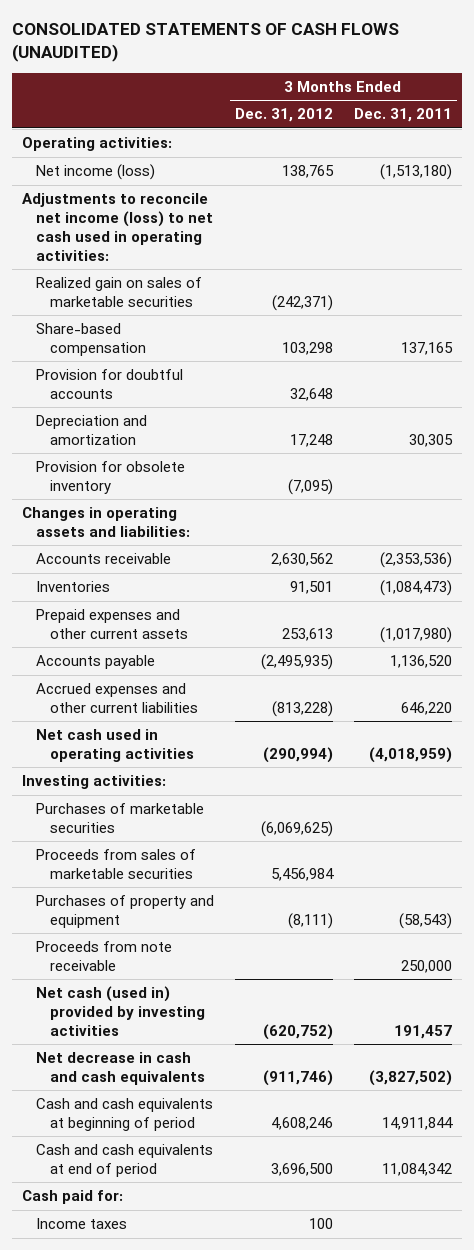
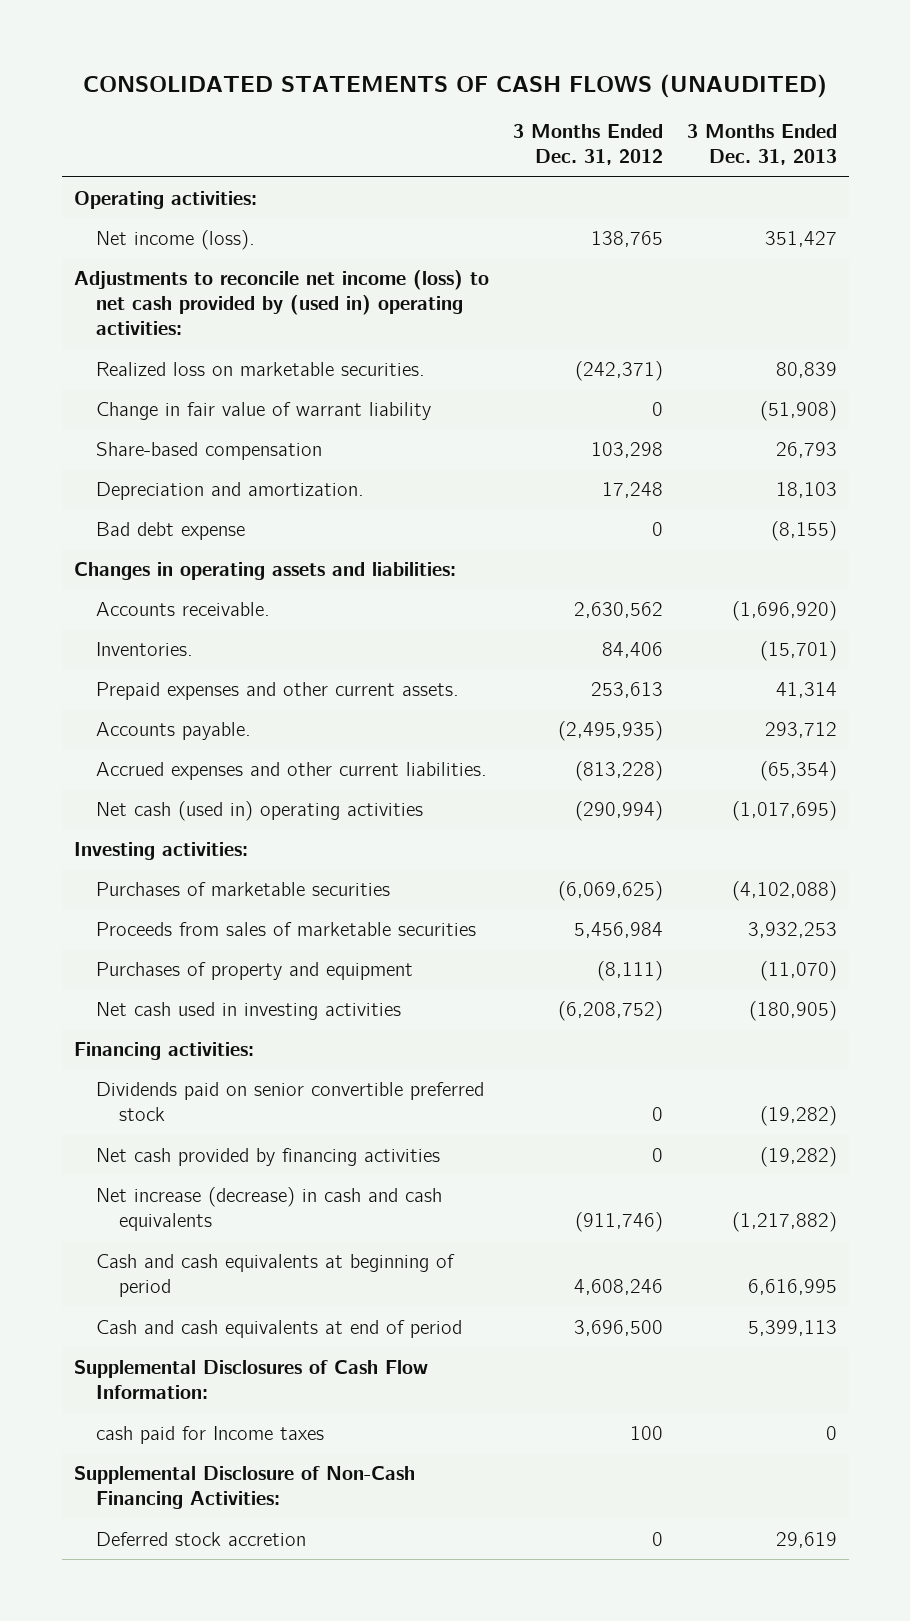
[353,108,452,123] Dec. 31, 2011 -> none
none -> [686,124,837,166] 3 Months Ended Dec. 31, 2013
[36,164,156,181] Net income (loss) -> [96,229,256,250] Net income (loss).
[22,193,214,261] Adjustments to reconcile net income (loss) to net cash used in operating activities: -> [73,269,489,336] Adjustments to reconcile net income (loss) to net cash provided by (used in) operating activities:
[36,277,203,307] Realized gain on sales of marketable securities -> [96,361,426,376] Realized loss on marketable securities.
none -> [96,401,432,420] Change in fair value of warrant liability
[36,369,184,399] Provision for doubtful accounts -> none
[36,461,186,494] Provision for obsolete inventory -> none
[36,415,148,445] Depreciation and amortization -> [96,481,365,500] Depreciation and amortization.
none -> [96,521,246,540] Bad debt expense
[36,553,172,565] Accounts receivable -> [96,601,271,616] Accounts receivable.
[36,581,111,593] Inventories -> [96,641,194,656] Inventories.
[289,581,333,595] 91,501 -> [601,641,663,658] 84,406
[36,609,188,639] Prepaid expenses and other current assets -> [96,681,460,700] Prepaid expenses and other current assets.
[36,655,156,670] Accounts payable -> [96,721,252,740] Accounts payable.
[36,683,198,713] Accrued expenses and other current liabilities -> [96,761,488,780] Accrued expenses and other current liabilities.
[36,729,194,762] Net cash used in operating activities -> [96,800,424,821] Net cash (used in) operating activities
[36,941,173,971] Proceeds from note receivable -> none
[36,986,205,1036] Net cash (used in) provided by investing activities -> [96,1001,402,1020] Net cash used in investing activities
[262,1023,333,1040] (620,752) -> [557,1000,663,1021] (6,208,752)
none -> [73,1041,254,1060] Financing activities:
none -> [96,1081,485,1122] Dividends paid on senior convertible preferred stock
none -> [96,1147,441,1166] Net cash provided by financing activities
[36,1052,205,1085] Net decrease in cash and cash equivalents -> [96,1186,443,1232] Net increase (decrease) in cash and cash equivalents
[22,1190,124,1205] Cash paid for: -> none
none -> [73,1359,428,1400] Supplemental Disclosures of Cash Flow Information:
[36,1218,128,1230] Income taxes -> [96,1425,325,1444] cash paid for Income taxes
none -> [73,1465,415,1510] Supplemental Disclosure of Non-Cash Financing Activities:
none -> [96,1531,307,1546] Deferred stock accretion

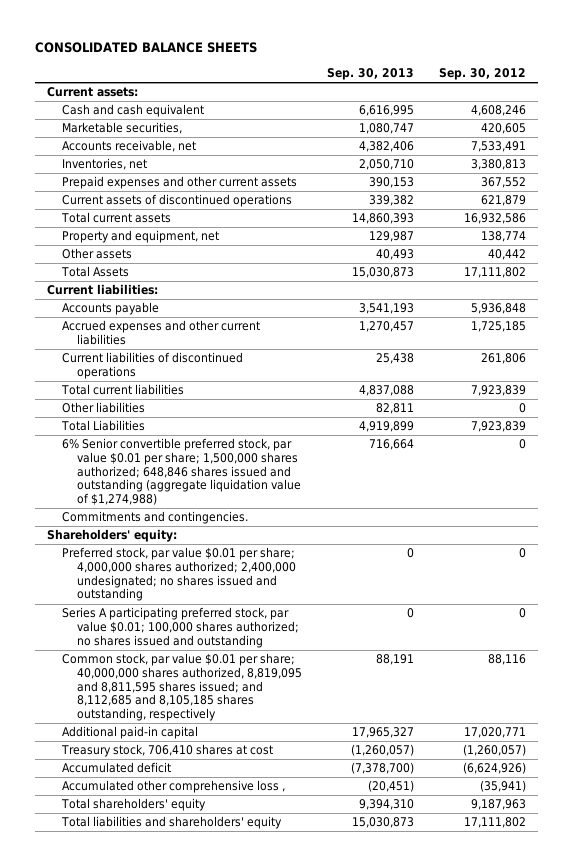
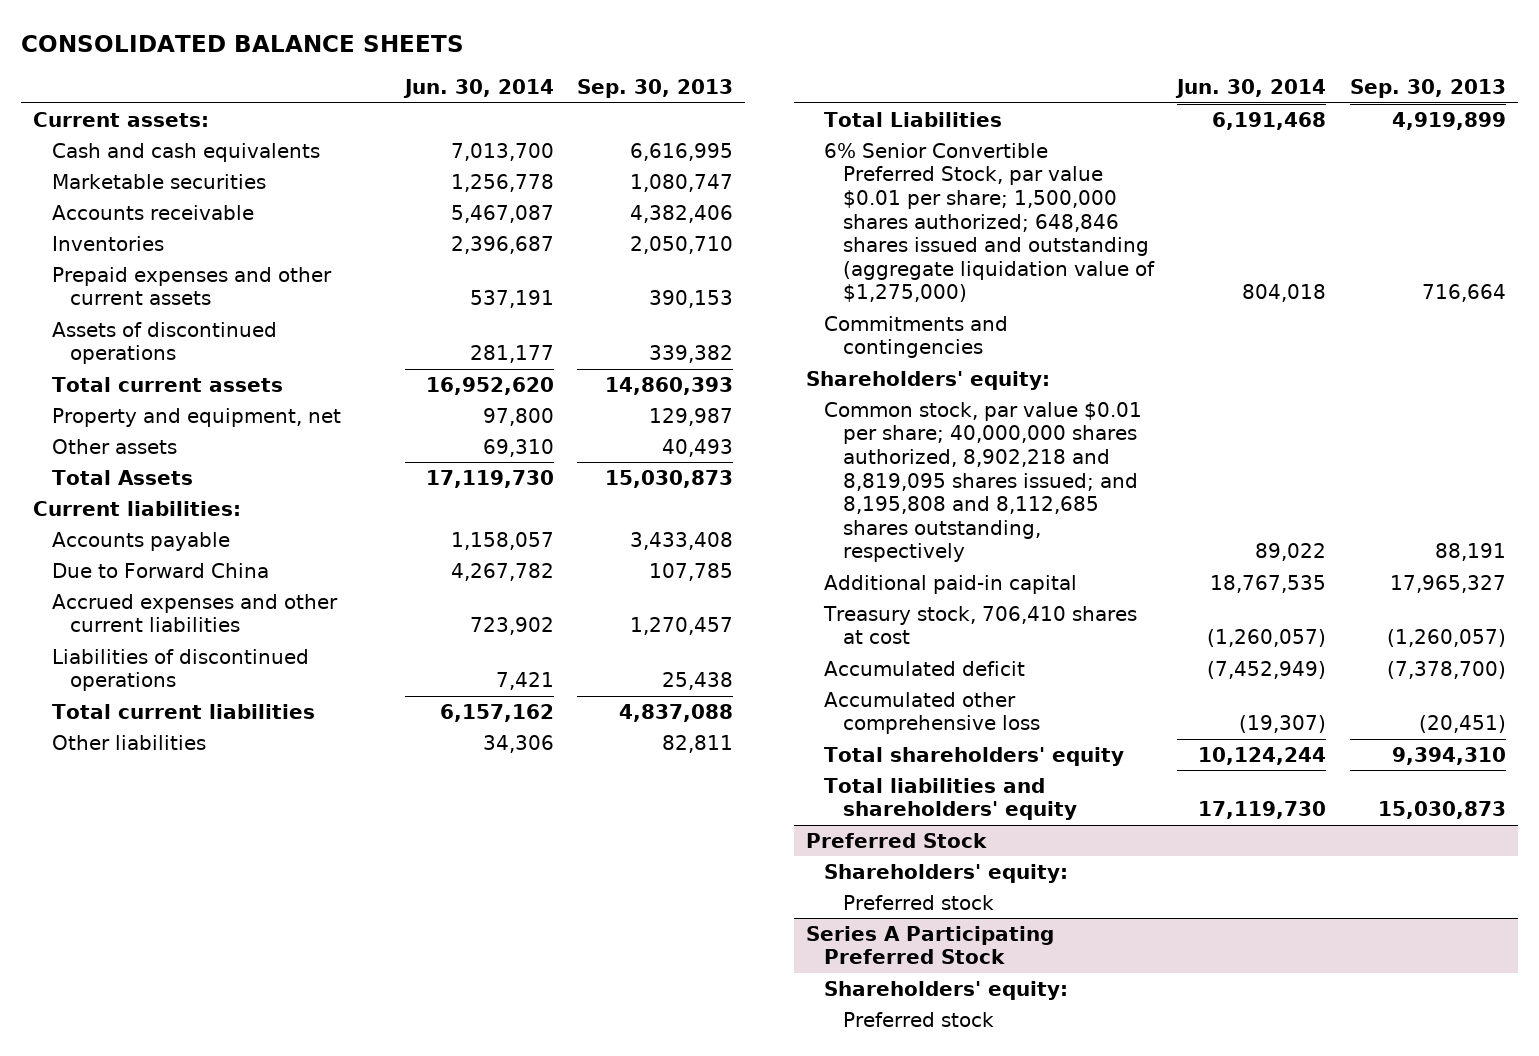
[438,68,526,81] Sep. 30, 2012 -> none
none -> [402,79,554,99] Jun. 30, 2014
[62,104,205,118] Cash and cash equivalent -> [51,142,320,162] Cash and cash equivalents
[62,122,183,135] Marketable securities, -> [51,173,266,189] Marketable securities
[62,140,197,153] Accounts receivable, net -> [51,204,254,220] Accounts receivable
[62,158,148,171] Inventories, net -> [51,235,164,251] Inventories
[62,194,293,208] Current assets of discontinued operations -> [51,321,277,365] Assets of discontinued operations
[358,303,414,315] 3,541,193 -> [630,531,734,550] 3,433,408
none -> [51,562,269,578] Due to Forward China
[62,352,244,380] Current liabilities of discontinued operations -> [51,648,309,692] Liabilities of discontinued operations
[62,438,302,506] 6% Senior convertible preferred stock, par value $0.01 per share; 1,500,000 shares authorized; 648,846 shares issued and outstanding (aggregate liquidation value of $1,274,988) -> [824,142,1155,303] 6% Senior Convertible Preferred Stock, par value $0.01 per share; 1,500,000 shares authorized; 648,846 shares issued and outstanding (aggregate liquidation value of $1,275,000)
[62,511,249,525] Commitments and contingencies. -> [824,315,1009,359] Commitments and contingencies
[62,547,297,602] Preferred stock, par value $0.01 per share; 4,000,000 shares authorized; 2,400,000 undesignated; no shares issued and outstanding -> none
[62,607,300,648] Series A participating preferred stock, par value $0.01; 100,000 shares authorized; no shares issued and outstanding -> none
[62,653,303,722] Common stock, par value $0.01 per share; 40,000,000 shares authorized, 8,819,095 and 8,811,595 shares issued; and 8,112,685 and 8,105,185 shares outstanding, respectively -> [824,401,1143,563] Common stock, par value $0.01 per share; 40,000,000 shares authorized, 8,902,218 and 8,819,095 shares issued; and 8,195,808 and 8,112,685 shares outstanding, respectively
[62,780,286,794] Accumulated other comprehensive loss , -> [824,691,1040,735] Accumulated other comprehensive loss
none -> [805,832,987,848] Preferred Stock
none -> [824,863,1069,883] Shareholders' equity:
none -> [842,894,994,910] Preferred stock
none -> [805,925,1054,965] Series A Participating Preferred Stock
none -> [824,980,1069,1000] Shareholders' equity:
none -> [842,1011,994,1027] Preferred stock

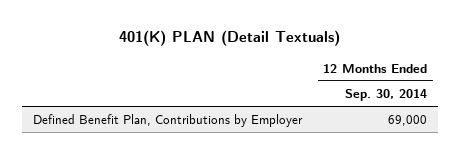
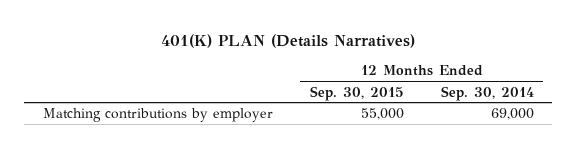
[119,30,341,47] 401(K) PLAN (Detail Textuals) -> [161,33,416,48] 401(K) PLAN (Details Narratives)
none -> [309,85,404,101] Sep. 30, 2015
[32,114,303,128] Defined Benefit Plan, Contributions by Employer -> [42,108,273,123] Matching contributions by employer

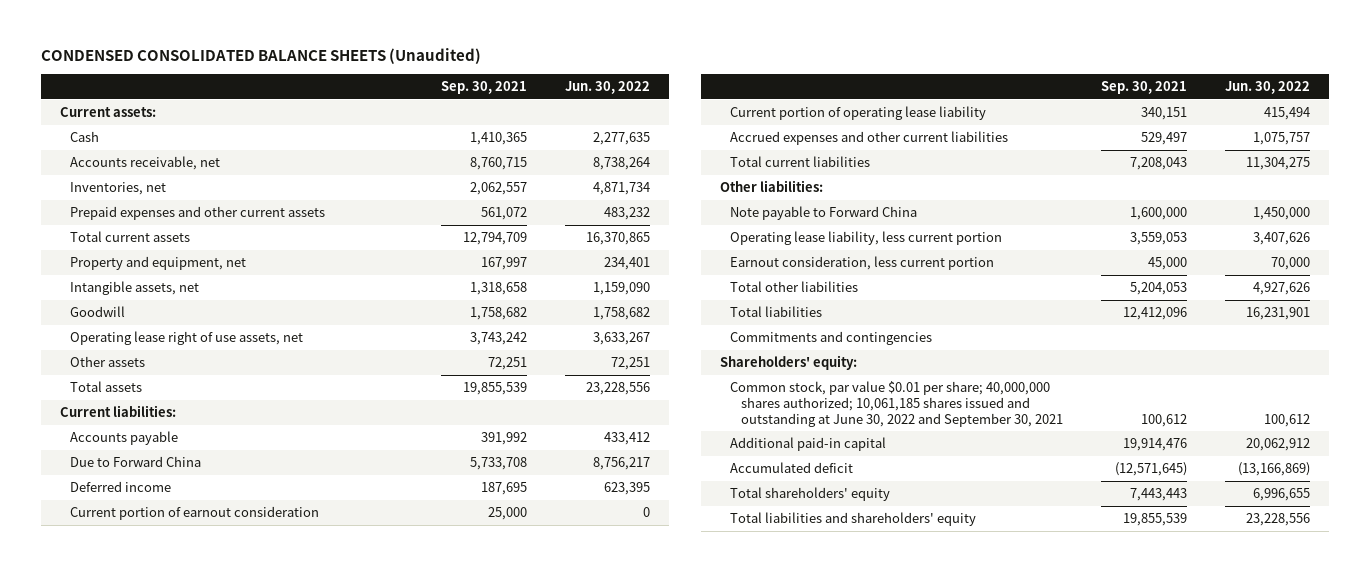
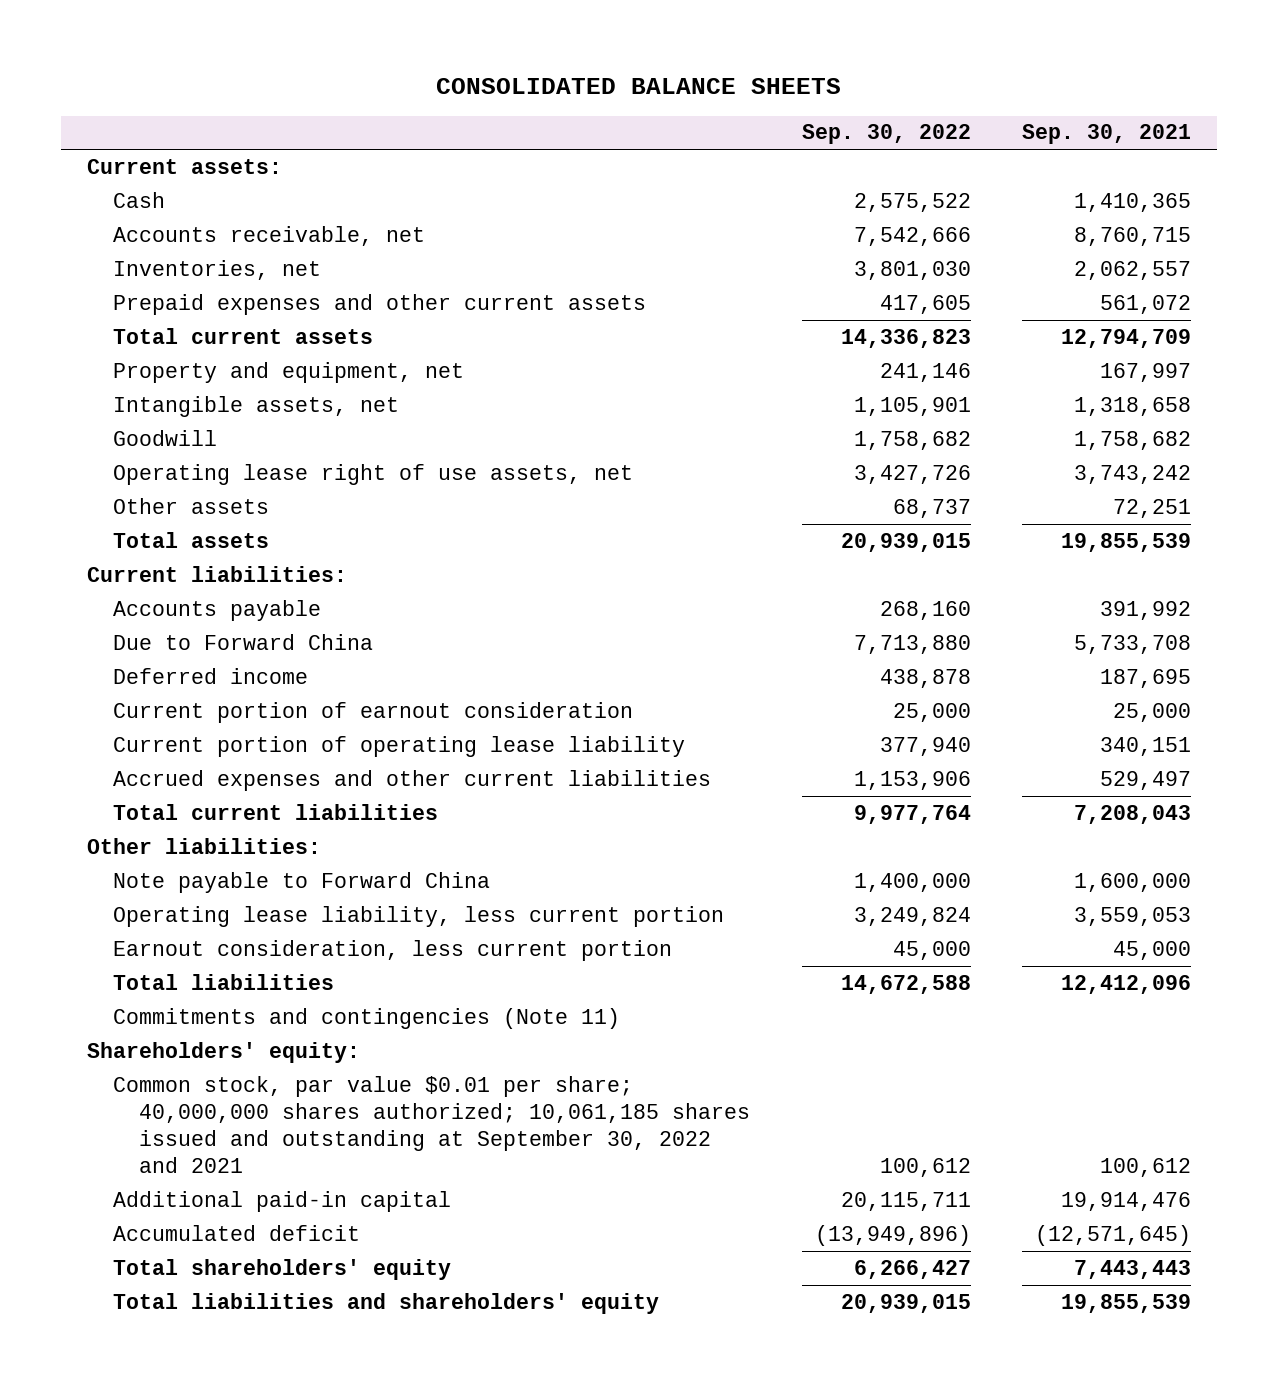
[40,47,481,64] CONDENSED CONSOLIDATED BALANCE SHEETS (Unaudited) -> [436,78,842,95] CONSOLIDATED BALANCE SHEETS
[564,81,650,95] Jun. 30, 2022 -> none
none -> [801,124,971,145] Sep. 30, 2022
[730,281,859,293] Total other liabilities -> none
[730,331,933,346] Commitments and contingencies -> [112,1007,620,1029] Commitments and contingencies (Note 11)
[730,381,1063,427] Common stock, par value $0.01 per share; 40,000,000 shares authorized; 10,061,185 shares issued and outstanding at June 30, 2022 and September 30, 2021 -> [112,1075,751,1174] Common stock, par value $0.01 per share; 40,000,000 shares authorized; 10,061,185 shares issued and outstanding at September 30, 2022 and 2021

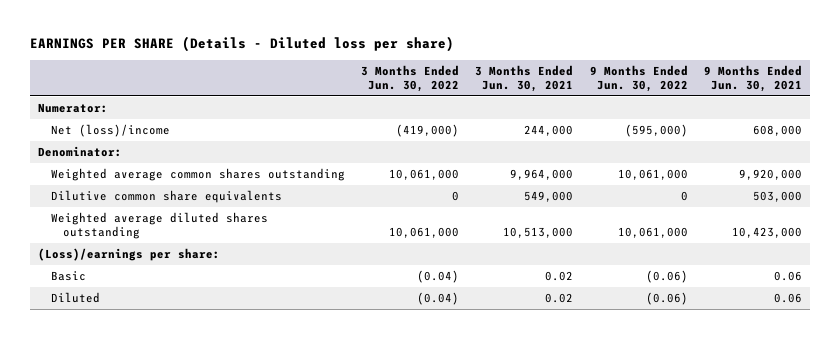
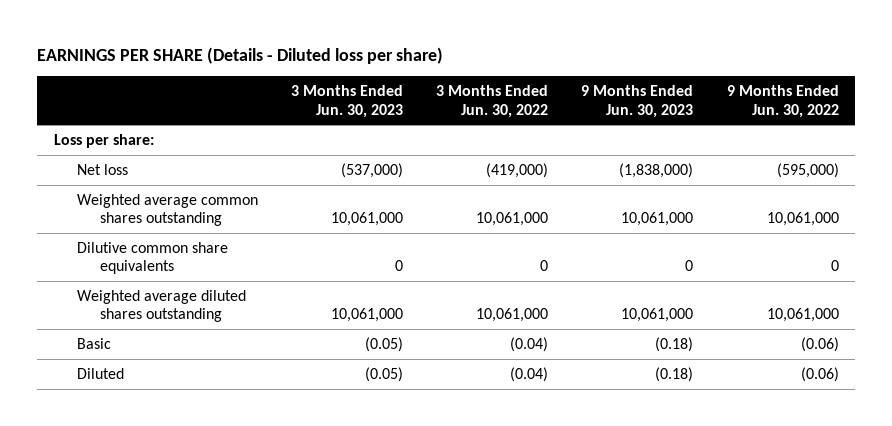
[475,64,574,92] 3 Months Ended Jun. 30, 2021 -> none
[703,64,802,92] 9 Months Ended Jun. 30, 2021 -> none
none -> [290,85,403,118] 3 Months Ended Jun. 30, 2023
none -> [581,85,694,118] 9 Months Ended Jun. 30, 2023
[38,103,109,114] Numerator: -> none
[38,146,123,158] Denominator: -> none
none -> [53,133,154,148] Loss per share:
[50,124,170,138] Net (loss)/income -> [76,163,128,175] Net loss
[38,248,221,262] (Loss)/earnings per share: -> none

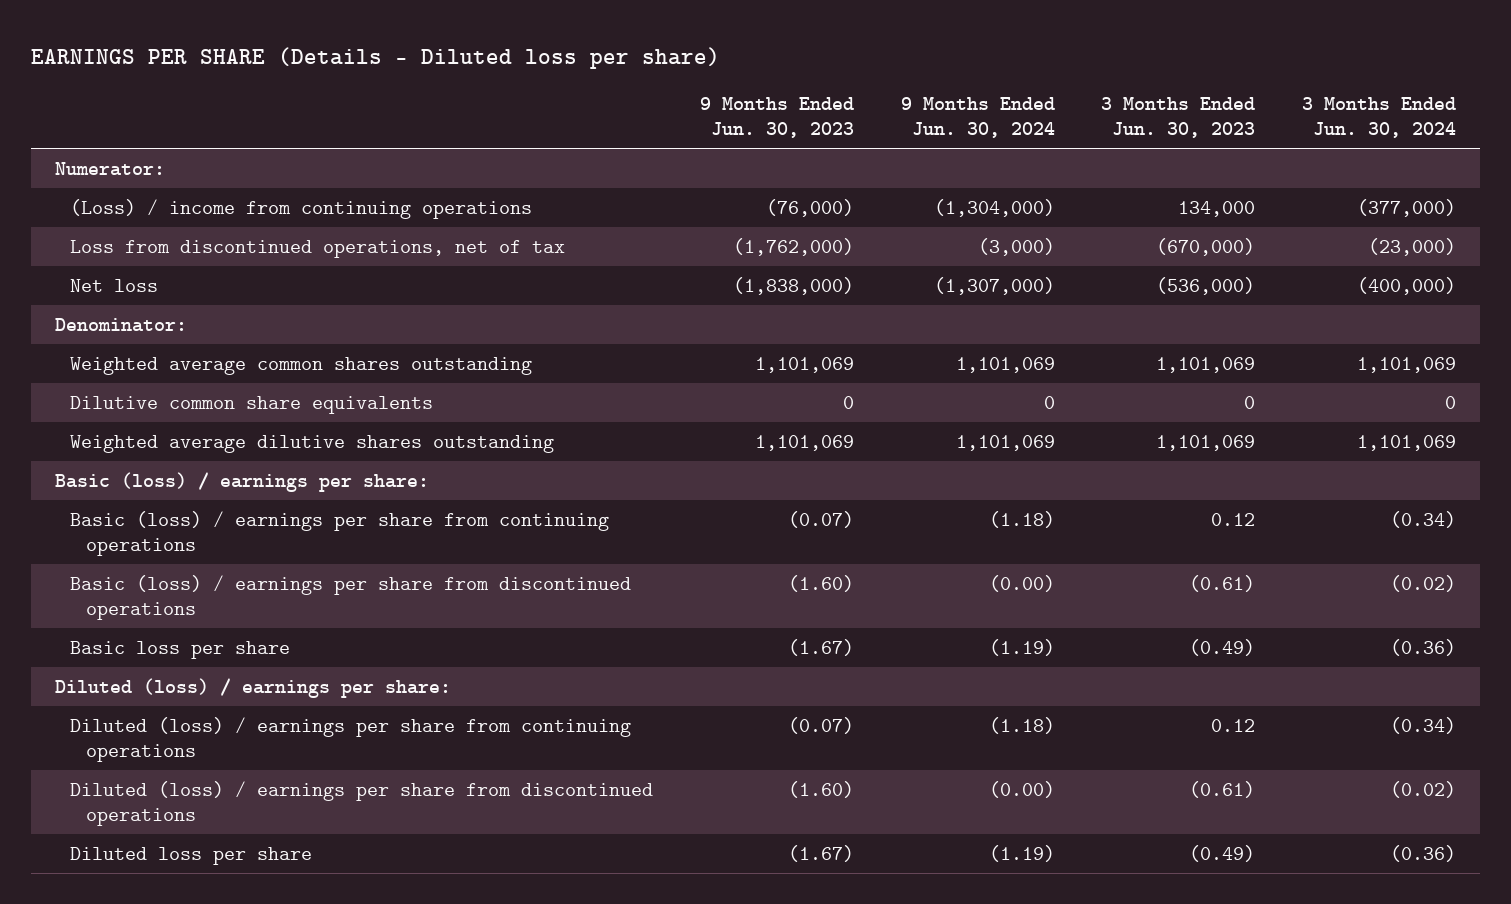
[436,85,549,118] 3 Months Ended Jun. 30, 2022 -> none
[726,85,839,118] 9 Months Ended Jun. 30, 2022 -> none
none -> [900,97,1055,138] 9 Months Ended Jun. 30, 2024
none -> [1302,97,1457,138] 3 Months Ended Jun. 30, 2024
[53,133,154,148] Loss per share: -> none
none -> [54,162,165,177] Numerator:
none -> [70,199,533,220] (Loss) / income from continuing operations
none -> [70,240,566,259] Loss from discontinued operations, net of tax
[340,162,403,178] (537,000) -> [1156,277,1256,296] (536,000)
none -> [54,318,187,333] Denominator:
[330,212,403,227] 10,061,000 -> [1156,357,1256,374] 1,101,069
[621,212,694,227] 10,061,000 -> [755,357,855,374] 1,101,069
[76,289,246,323] Weighted average diluted shares outstanding -> [70,435,555,454] Weighted average dilutive shares outstanding
[330,308,403,323] 10,061,000 -> [1156,435,1256,452] 1,101,069
[621,308,694,323] 10,061,000 -> [755,435,855,452] 1,101,069
none -> [54,472,429,493] Basic (loss) / earnings per share:
none -> [70,511,610,556] Basic (loss) / earnings per share from continuing operations
none -> [70,575,632,620] Basic (loss) / earnings per share from discontinued operations
[76,337,111,349] Basic -> [70,641,291,660] Basic loss per share
[364,336,403,352] (0.05) -> [1189,639,1256,657] (0.49)
[655,336,694,352] (0.18) -> [788,639,855,657] (1.67)
none -> [54,678,451,699] Diluted (loss) / earnings per share:
none -> [70,717,632,762] Diluted (loss) / earnings per share from continuing operations
none -> [70,781,654,826] Diluted (loss) / earnings per share from discontinued operations
[76,367,124,379] Diluted -> [70,847,313,866] Diluted loss per share
[364,366,403,382] (0.05) -> [1189,845,1256,863] (0.49)
[655,366,694,382] (0.18) -> [788,845,855,863] (1.67)

